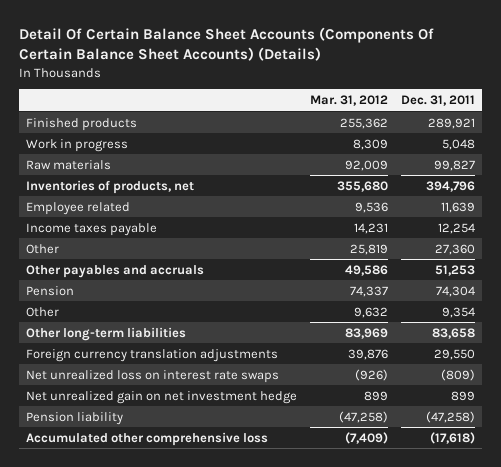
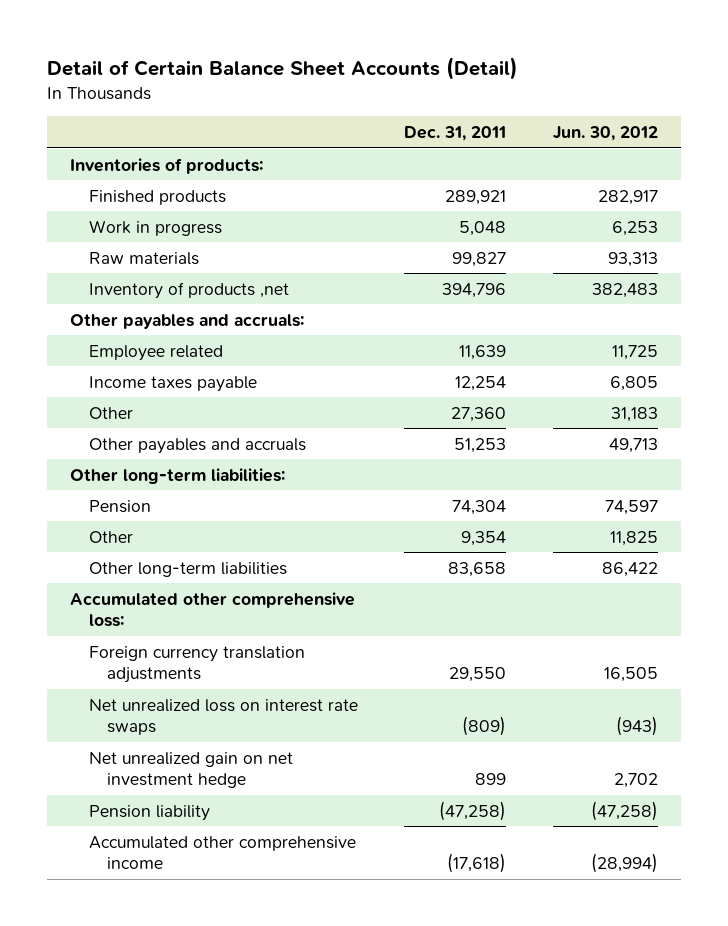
[19,27,435,62] Detail Of Certain Balance Sheet Accounts (Components Of Certain Balance Sheet Accounts) (Details) -> [47,56,519,80] Detail of Certain Balance Sheet Accounts (Detail)
[310,95,389,107] Mar. 31, 2012 -> none
none -> [552,126,658,142] Jun. 30, 2012
none -> [70,157,264,174] Inventories of products:
[25,179,194,194] Inventories of products, net -> [88,281,289,299] Inventory of products ,net
none -> [70,313,305,329] Other payables and accruals:
none -> [70,467,286,484] Other long-term liabilities:
none -> [70,591,356,628] Accumulated other comprehensive loss:
[25,431,268,446] Accumulated other comprehensive loss -> [88,835,356,870] Accumulated other comprehensive income

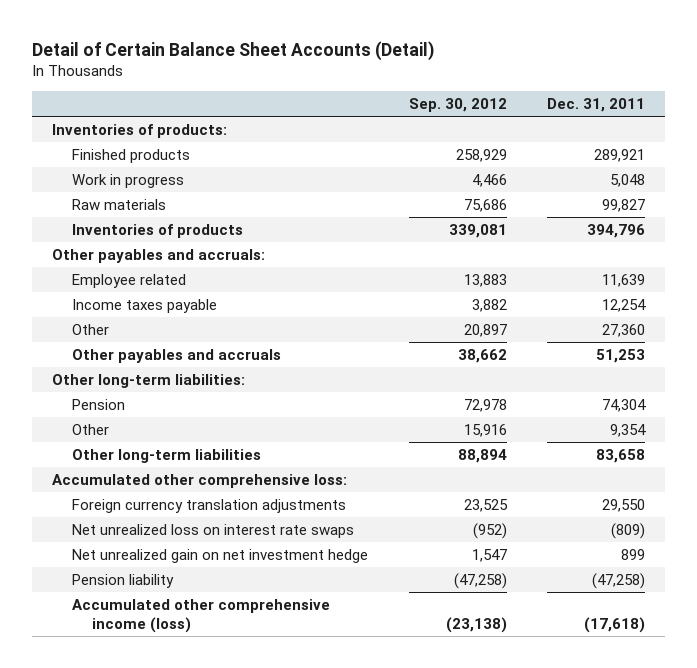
[552,126,658,142] Jun. 30, 2012 -> none
none -> [408,98,507,113] Sep. 30, 2012
[88,281,289,299] Inventory of products ,net -> [71,223,243,238] Inventories of products
[88,835,356,870] Accumulated other comprehensive income -> [71,598,330,634] Accumulated other comprehensive income (loss)

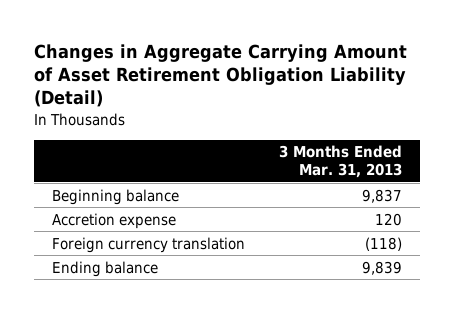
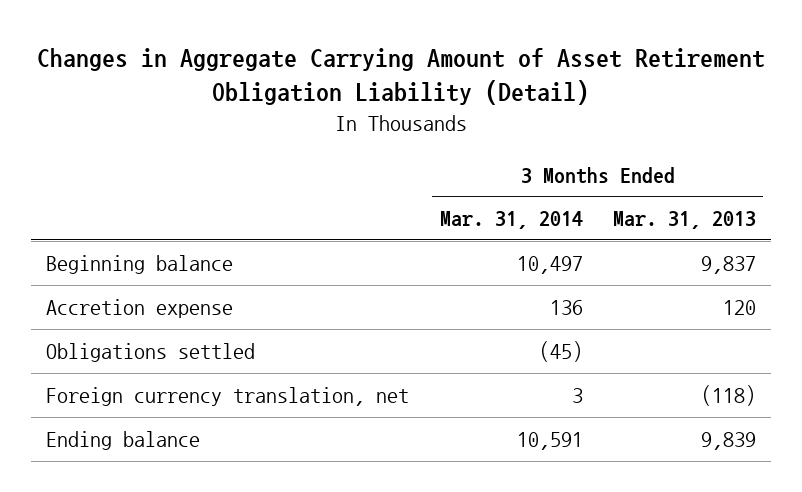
none -> [439,211,583,230] Mar. 31, 2014
none -> [46,342,256,362] Obligations settled
[51,236,245,253] Foreign currency translation -> [46,386,410,406] Foreign currency translation, net

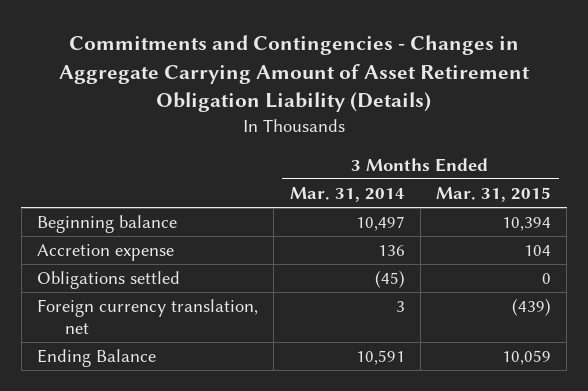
[37,47,766,106] Changes in Aggregate Carrying Amount of Asset Retirement Obligation Liability (Detail) -> [59,34,531,113] Commitments and Contingencies - Changes in Aggregate Carrying Amount of Asset Retirement Obligation Liability (Details)
[612,211,756,230] Mar. 31, 2013 -> none
none -> [436,187,552,203] Mar. 31, 2015
[46,430,201,450] Ending balance -> [37,349,157,368] Ending Balance

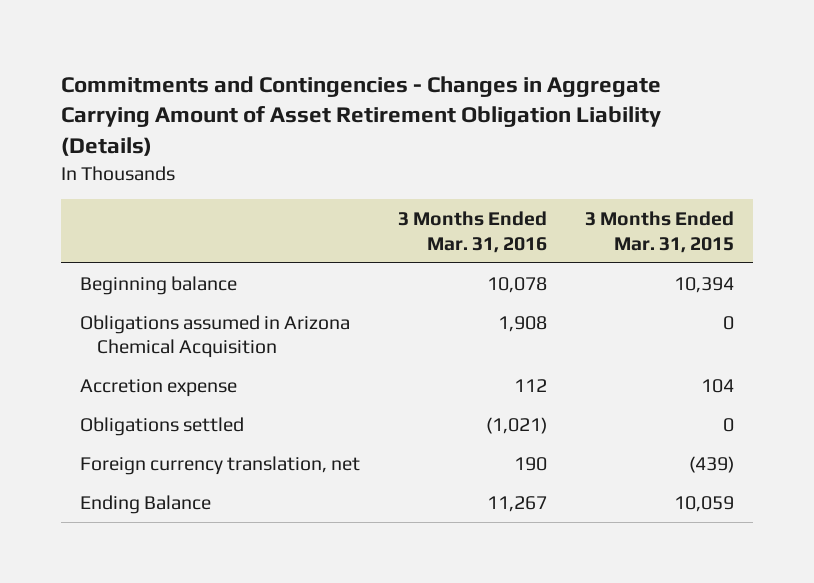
[289,187,405,203] Mar. 31, 2014 -> none
none -> [398,211,548,253] 3 Months Ended Mar. 31, 2016
none -> [80,314,351,359] Obligations assumed in Arizona Chemical Acquisition

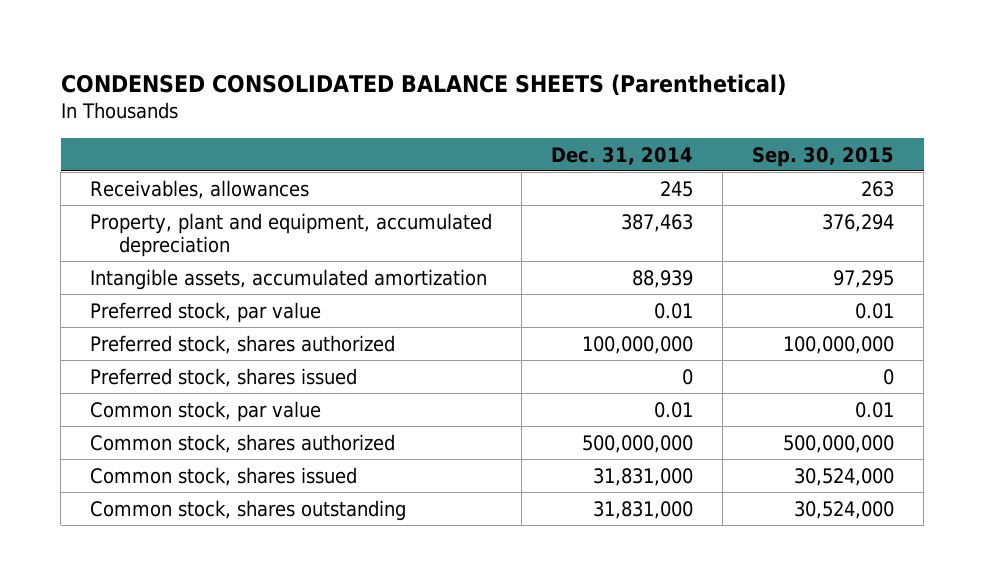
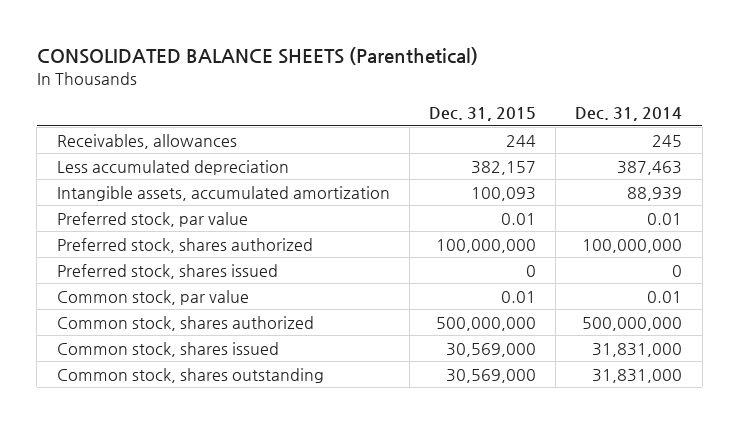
[60,73,786,96] CONDENSED CONSOLIDATED BALANCE SHEETS (Parenthetical) -> [36,46,478,65] CONSOLIDATED BALANCE SHEETS (Parenthetical)
[752,146,895,167] Sep. 30, 2015 -> none
none -> [429,107,537,122] Dec. 31, 2015
[90,212,493,257] Property, plant and equipment, accumulated depreciation -> [56,159,289,175] Less accumulated depreciation

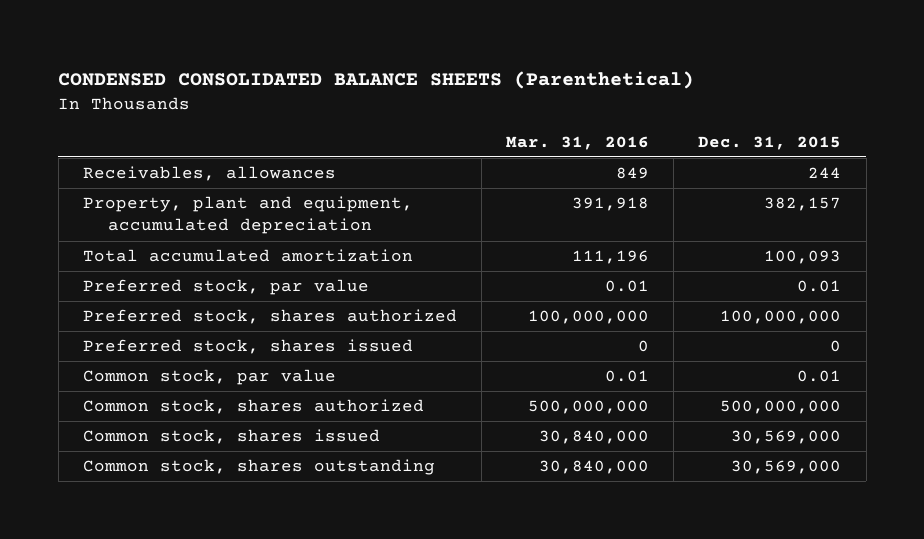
[36,46,478,65] CONSOLIDATED BALANCE SHEETS (Parenthetical) -> [58,71,695,90] CONDENSED CONSOLIDATED BALANCE SHEETS (Parenthetical)
[575,107,683,122] Dec. 31, 2014 -> none
none -> [506,135,650,150] Mar. 31, 2016
[56,159,289,175] Less accumulated depreciation -> [82,196,413,235] Property, plant and equipment, accumulated depreciation
[56,185,390,201] Intangible assets, accumulated amortization -> [82,249,413,263] Total accumulated amortization

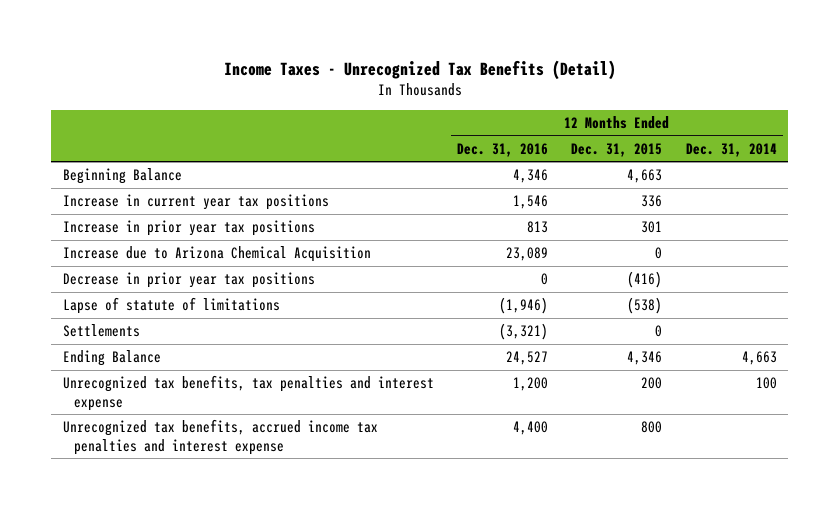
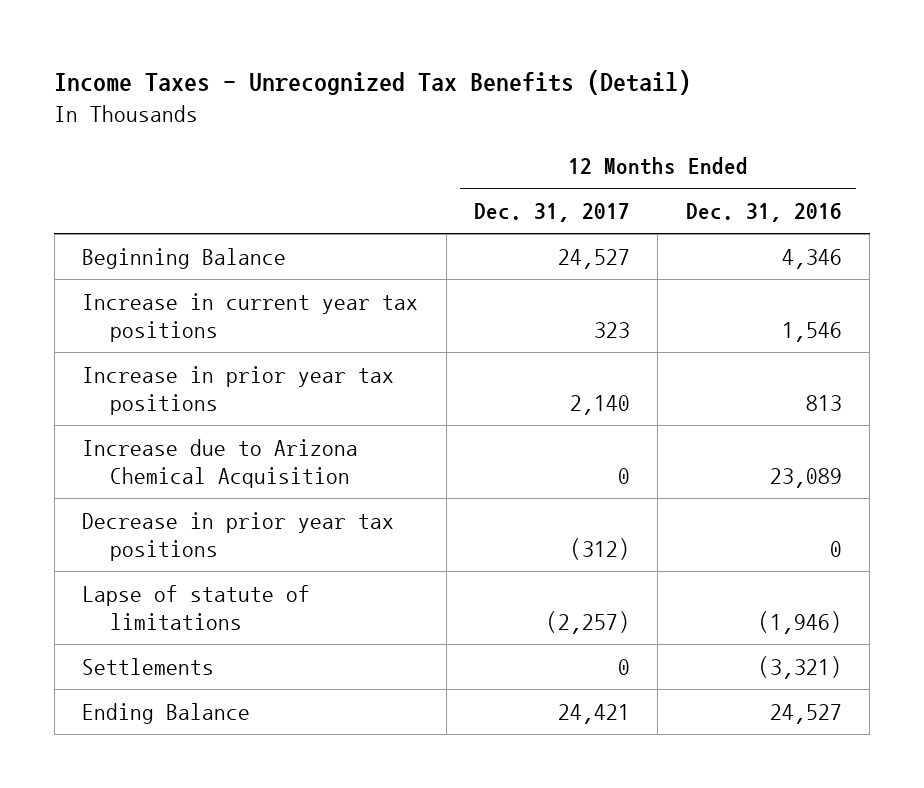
[571,142,663,157] Dec. 31, 2015 -> none
[685,142,777,157] Dec. 31, 2014 -> none
none -> [474,202,631,222] Dec. 31, 2017
[62,375,434,411] Unrecognized tax benefits, tax penalties and interest expense -> none
[62,419,378,455] Unrecognized tax benefits, accrued income tax penalties and interest expense -> none

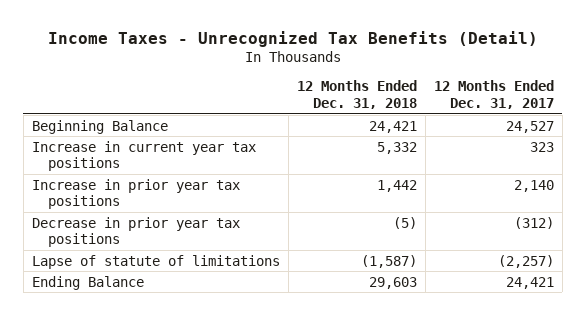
[685,202,842,222] Dec. 31, 2016 -> none
none -> [296,80,417,109] 12 Months Ended Dec. 31, 2018
[82,438,359,489] Increase due to Arizona Chemical Acquisition -> none
[82,657,215,675] Settlements -> none

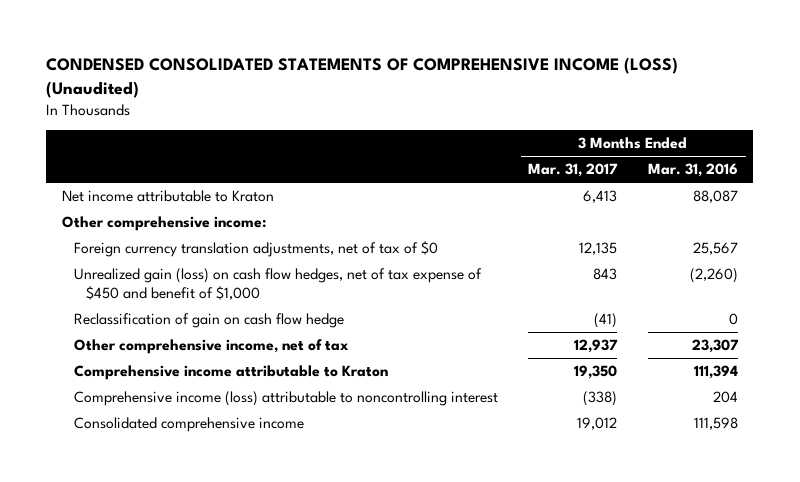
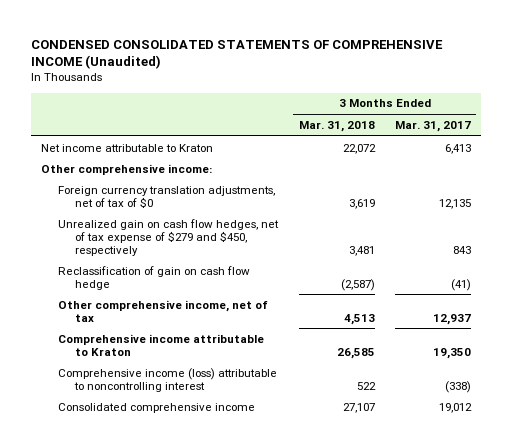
[46,57,679,98] CONDENSED CONSOLIDATED STATEMENTS OF COMPREHENSIVE INCOME (LOSS) (Unaudited) -> [31,39,444,70] CONDENSED CONSOLIDATED STATEMENTS OF COMPREHENSIVE INCOME (Unaudited)
[648,163,739,178] Mar. 31, 2016 -> none
none -> [298,120,375,132] Mar. 31, 2018
[73,268,482,301] Unrealized gain (loss) on cash flow hedges, net of tax expense of $450 and benefit of $1,000 -> [57,218,279,256] Unrealized gain on cash flow hedges, net of tax expense of $279 and $450, respectively

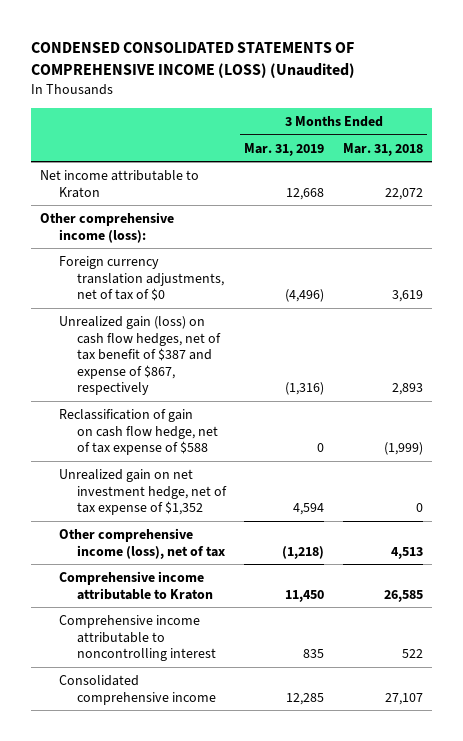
[31,39,444,70] CONDENSED CONSOLIDATED STATEMENTS OF COMPREHENSIVE INCOME (Unaudited) -> [31,42,356,78] CONDENSED CONSOLIDATED STATEMENTS OF COMPREHENSIVE INCOME (LOSS) (Unaudited)
[395,120,472,132] Mar. 31, 2017 -> none
none -> [244,142,325,156] Mar. 31, 2019
[41,163,213,175] Other comprehensive income: -> [40,211,175,243] Other comprehensive income (loss):
[57,218,279,256] Unrealized gain on cash flow hedges, net of tax expense of $279 and $450, respectively -> [58,315,222,396] Unrealized gain (loss) on cash flow hedges, net of tax benefit of $387 and expense of $867, respectively
[348,245,375,256] 3,481 -> [391,383,423,396] 2,893
[57,265,250,290] Reclassification of gain on cash flow hedge -> [58,408,219,456] Reclassification of gain on cash flow hedge, net of tax expense of $588
[340,278,375,291] (2,587) -> [383,442,423,456] (1,999)
none -> [58,468,228,516] Unrealized gain on net investment hedge, net of tax expense of $1,352
[57,299,268,322] Other comprehensive income, net of tax -> [58,527,226,559] Other comprehensive income (loss), net of tax
[57,367,277,392] Comprehensive income (loss) attributable to noncontrolling interest -> [58,614,217,662] Comprehensive income attributable to noncontrolling interest

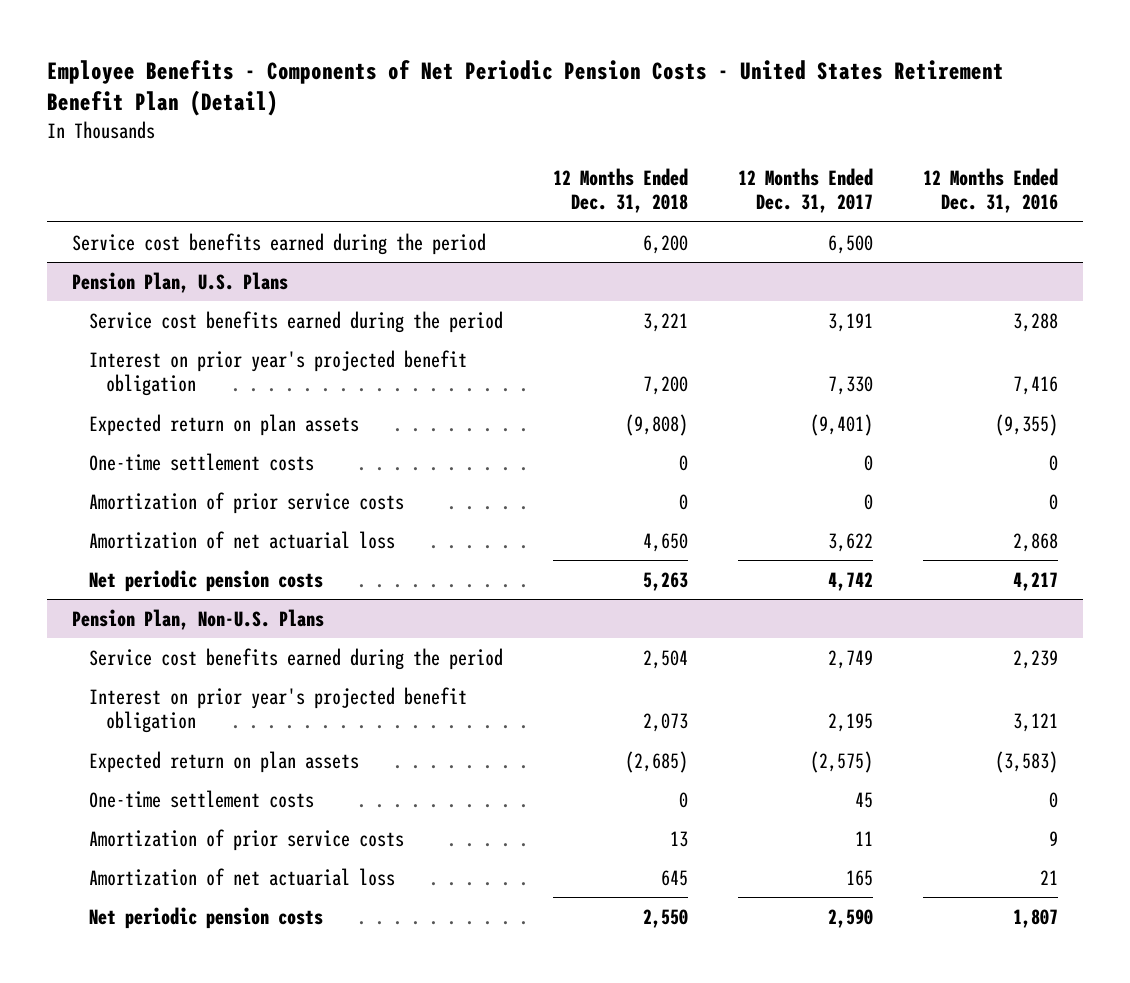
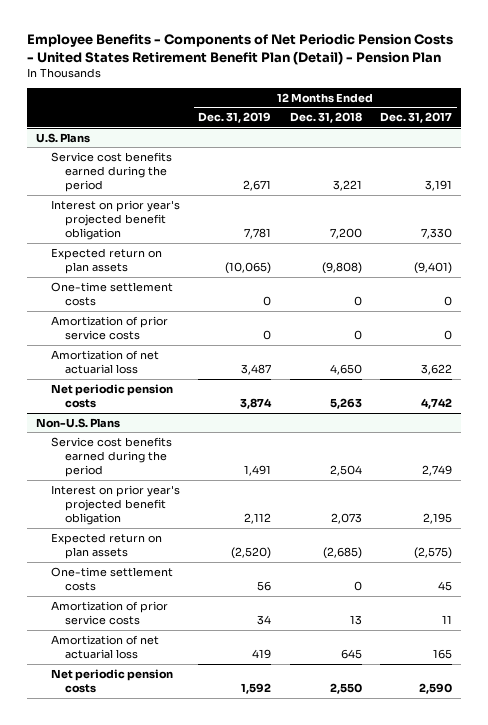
[46,59,1004,117] Employee Benefits - Components of Net Periodic Pension Costs - United States Retirement Benefit Plan (Detail) -> [26,34,453,65] Employee Benefits - Components of Net Periodic Pension Costs - United States Retirement Benefit Plan (Detail) - Pension Plan
[923,167,1059,214] 12 Months Ended Dec. 31, 2016 -> none
none -> [198,112,272,124] Dec. 31, 2019
[72,232,487,255] Service cost benefits earned during the period -> none
[72,271,289,293] Pension Plan, U.S. Plans -> [36,132,91,143] U.S. Plans
[72,608,325,630] Pension Plan, Non-U.S. Plans -> [36,417,121,428] Non-U.S. Plans

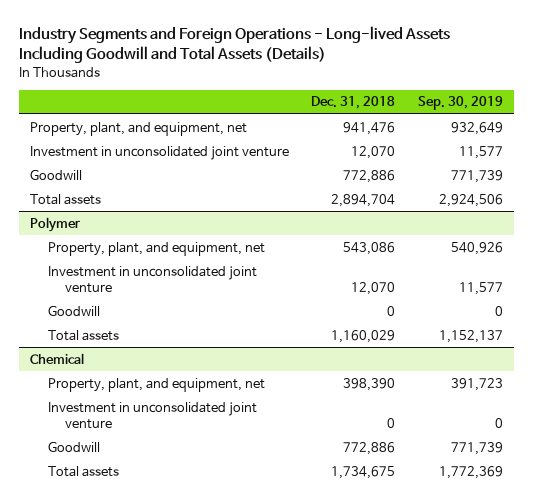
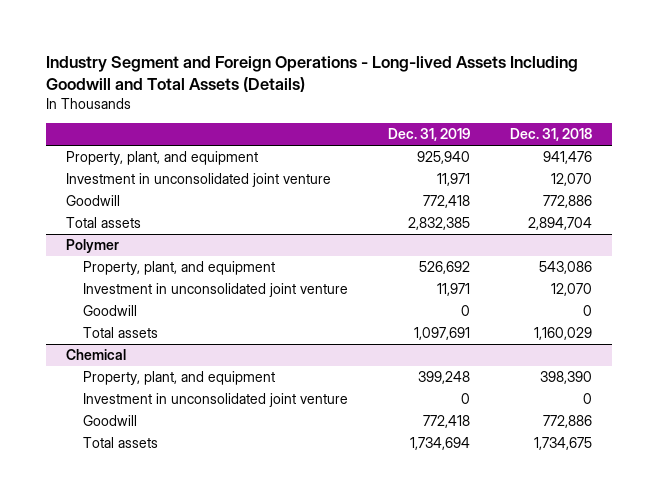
[18,25,450,64] Industry Segments and Foreign Operations - Long-lived Assets Including Goodwill and Total Assets (Details) -> [45,55,578,92] Industry Segment and Foreign Operations - Long-lived Assets Including Goodwill and Total Assets (Details)
[417,96,503,111] Sep. 30, 2019 -> none
none -> [388,128,471,142] Dec. 31, 2019
[29,121,247,136] Property, plant, and equipment, net -> [65,151,258,166] Property, plant, and equipment
[47,241,265,256] Property, plant, and equipment, net -> [83,261,276,276] Property, plant, and equipment
[47,377,265,392] Property, plant, and equipment, net -> [83,371,276,386] Property, plant, and equipment

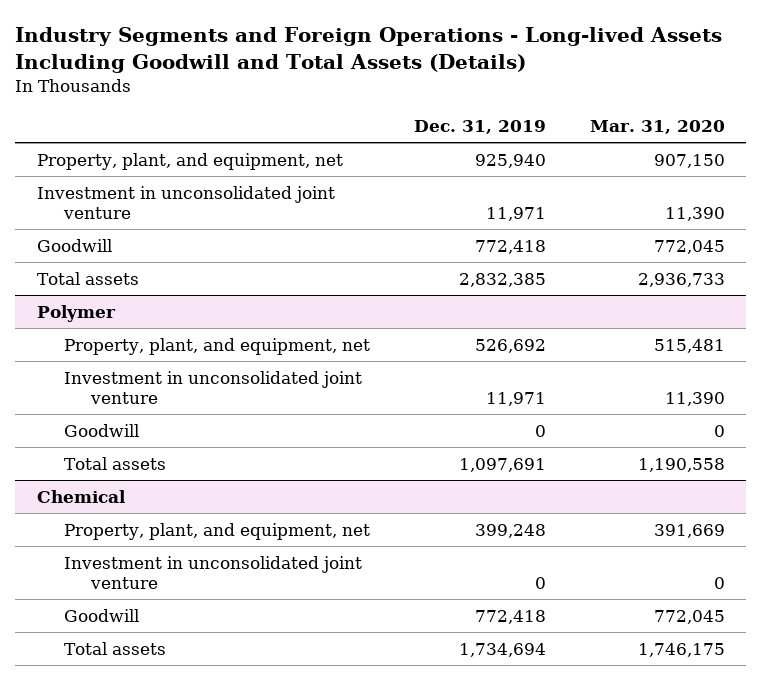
[45,55,578,92] Industry Segment and Foreign Operations - Long-lived Assets Including Goodwill and Total Assets (Details) -> [15,27,723,73] Industry Segments and Foreign Operations - Long-lived Assets Including Goodwill and Total Assets (Details)
[509,128,592,142] Dec. 31, 2018 -> none
none -> [589,120,725,135] Mar. 31, 2020
[65,151,258,166] Property, plant, and equipment -> [37,152,344,170] Property, plant, and equipment, net
[83,261,276,276] Property, plant, and equipment -> [64,337,371,355] Property, plant, and equipment, net
[83,371,276,386] Property, plant, and equipment -> [64,522,371,540] Property, plant, and equipment, net

